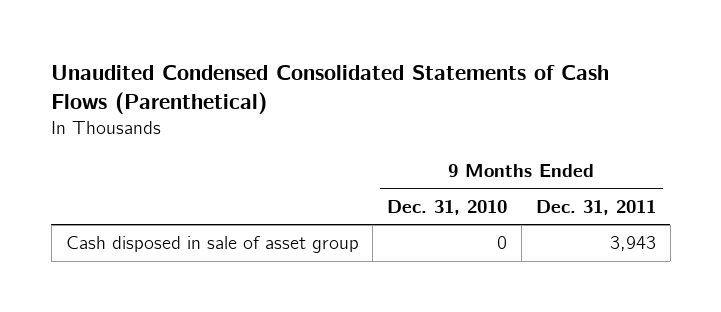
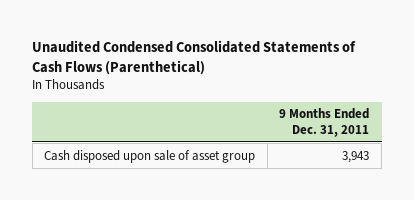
[387,199,508,215] Dec. 31, 2010 -> none
[65,236,359,254] Cash disposed in sale of asset group -> [44,149,256,163] Cash disposed upon sale of asset group

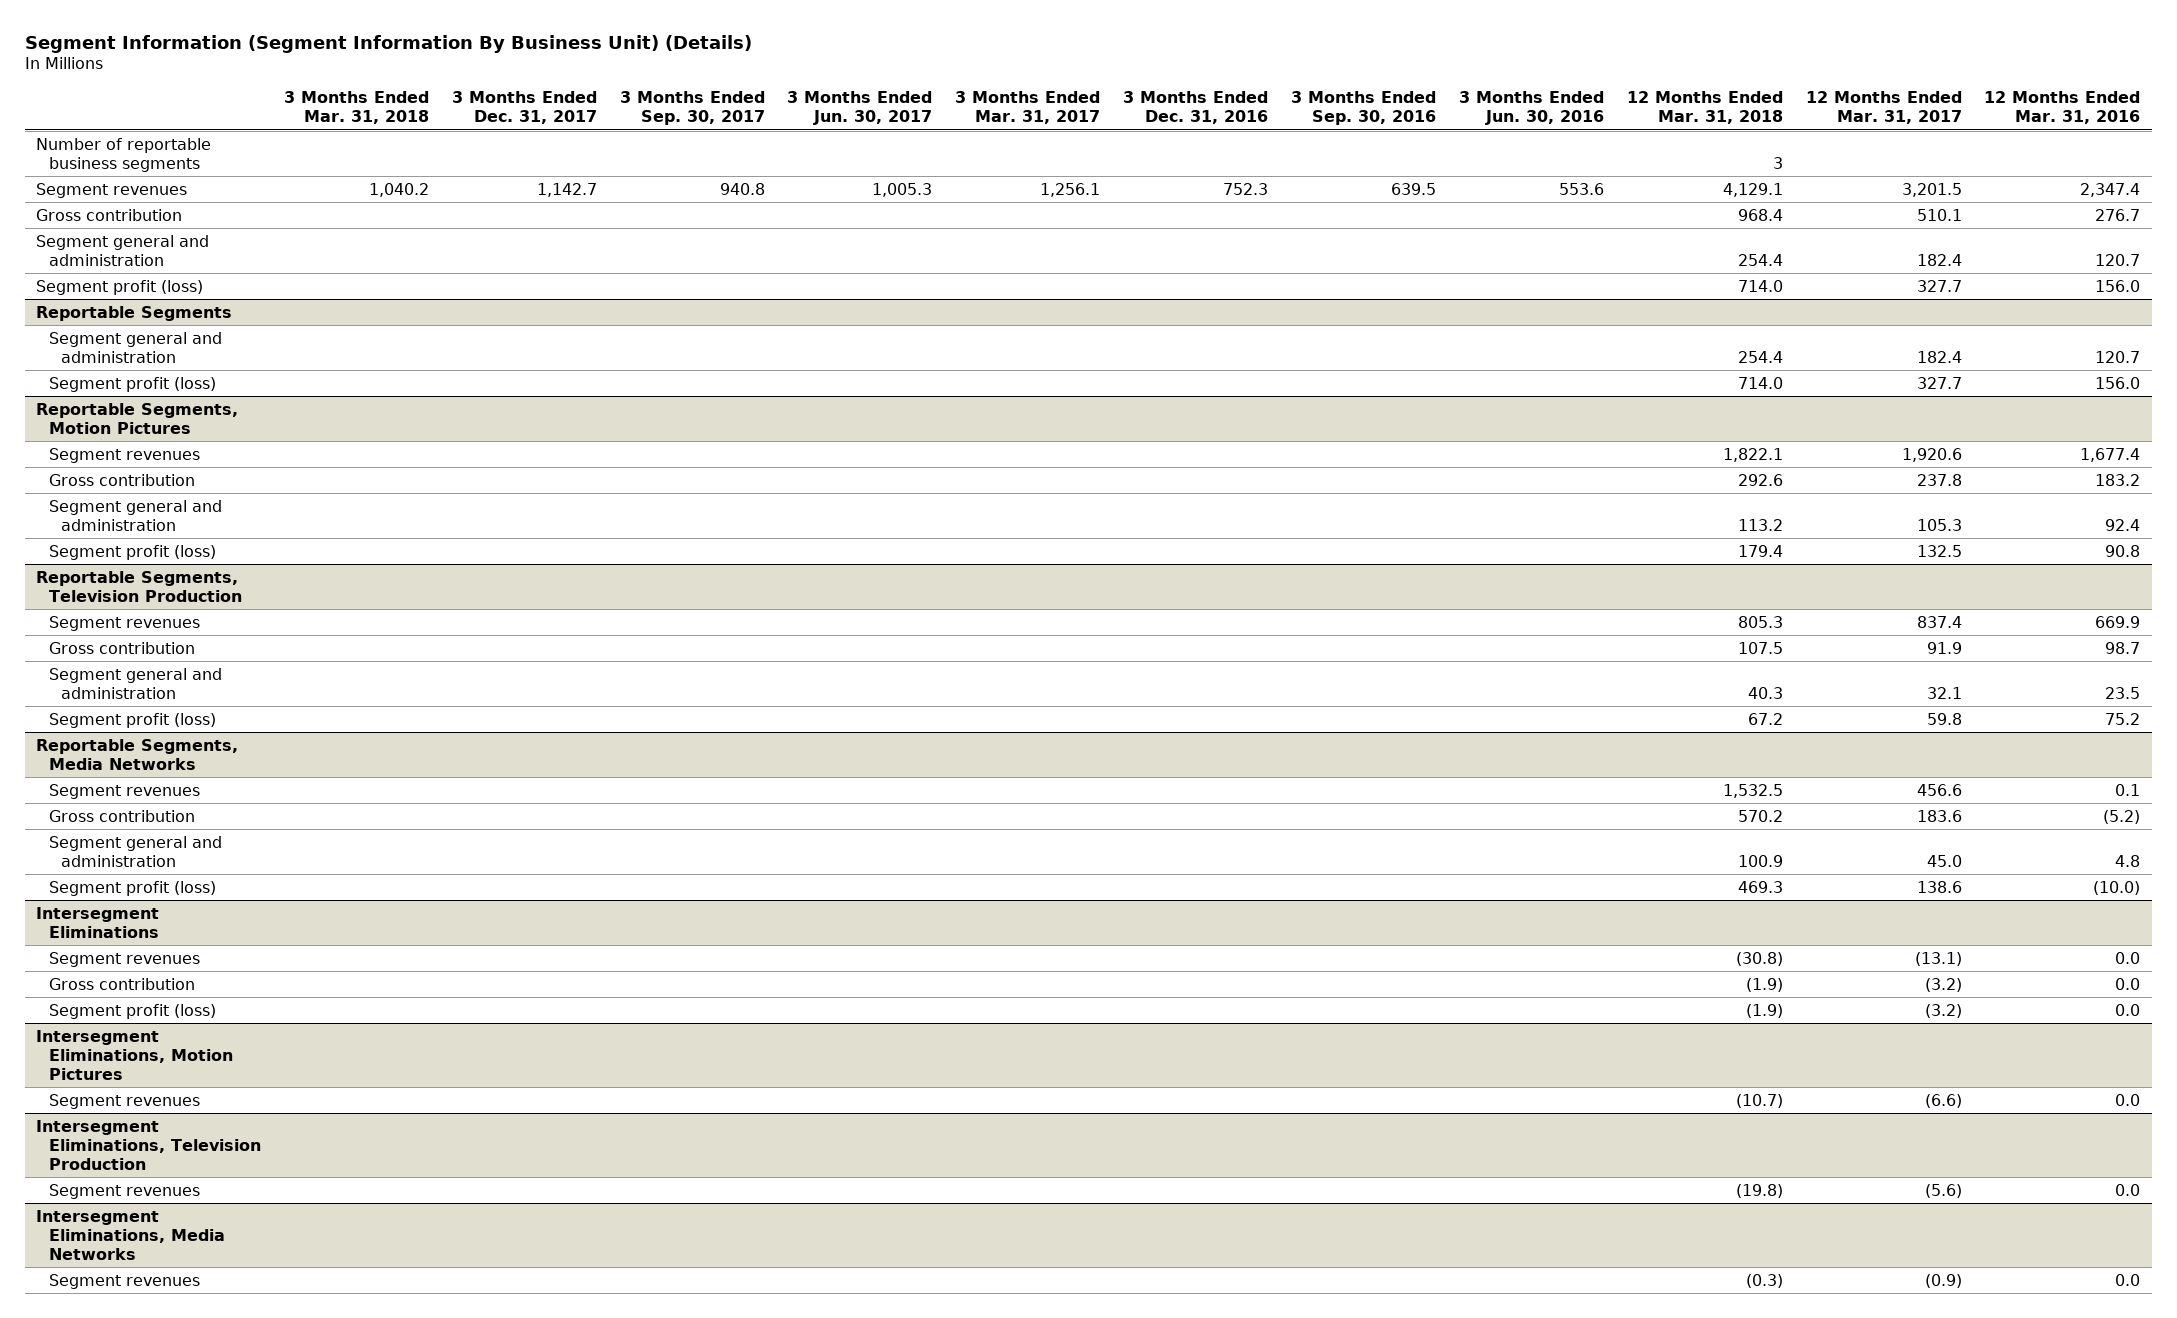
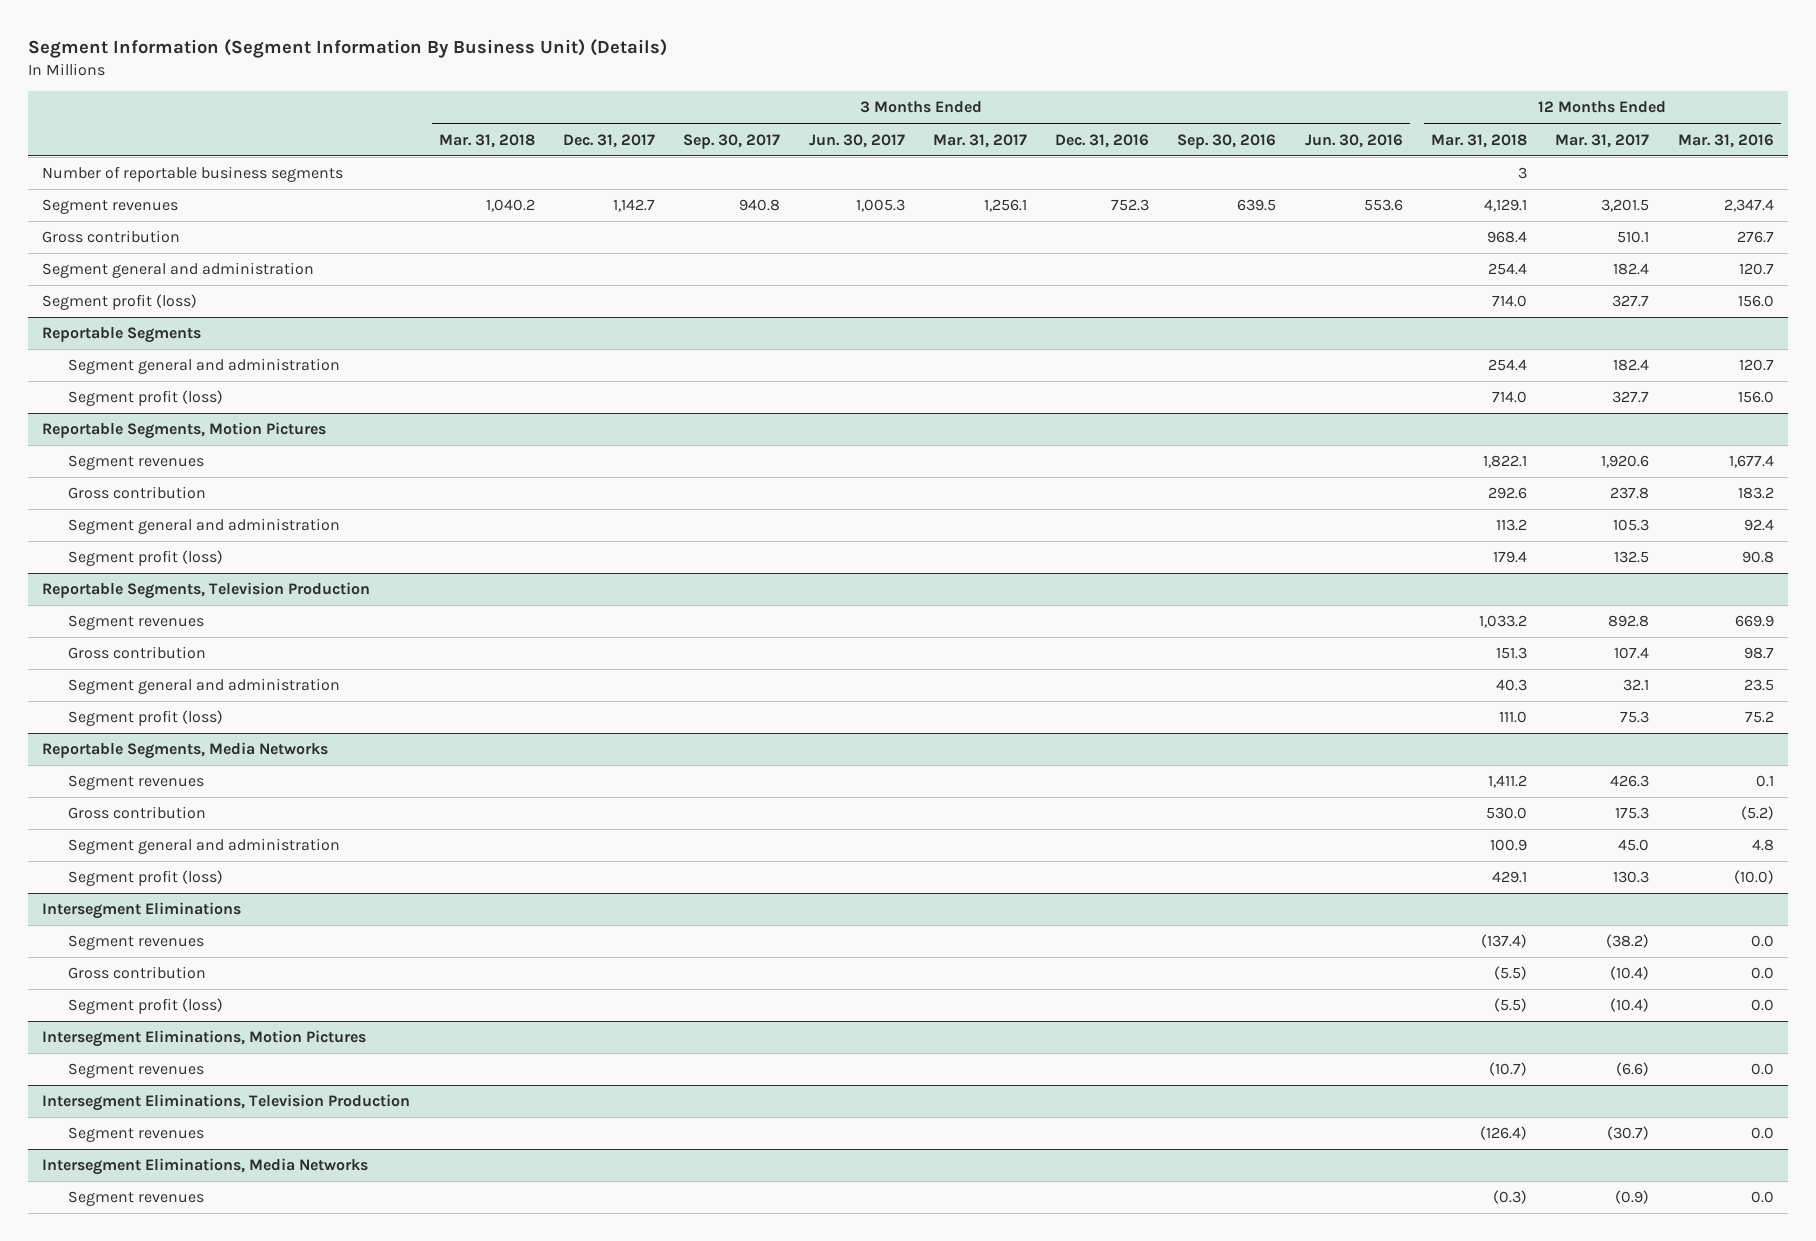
[1737,615,1783,628] 805.3 -> [1479,615,1528,629] 1,033.2
[1916,615,1962,628] 837.4 -> [1608,615,1650,628] 892.8
[1737,641,1783,654] 107.5 -> [1496,647,1528,660] 151.3
[1926,641,1962,654] 91.9 -> [1614,647,1650,660] 107.4
[1747,712,1783,725] 67.2 -> [1499,711,1528,724] 111.0
[1926,712,1962,725] 59.8 -> [1620,711,1650,724] 75.3
[1722,783,1783,798] 1,532.5 -> [1488,775,1528,789] 1,411.2
[1916,783,1962,796] 456.6 -> [1610,775,1650,788] 426.3
[1737,809,1783,822] 570.2 -> [1486,807,1528,820] 530.0
[1916,809,1962,822] 183.6 -> [1615,807,1650,820] 175.3
[1737,880,1783,893] 469.3 -> [1492,871,1528,884] 429.1
[1916,880,1962,893] 138.6 -> [1613,871,1650,884] 130.3
[1735,951,1783,966] (30.8) -> [1481,934,1528,949] (137.4)
[1914,951,1962,966] (13.1) -> [1606,934,1650,949] (38.2)
[1745,977,1783,992] (1.9) -> [1494,966,1528,981] (5.5)
[1924,977,1962,992] (3.2) -> [1610,966,1650,981] (10.4)
[1745,1003,1783,1018] (1.9) -> [1494,998,1528,1013] (5.5)
[1924,1003,1962,1018] (3.2) -> [1610,998,1650,1013] (10.4)
[1735,1183,1783,1198] (19.8) -> [1480,1126,1528,1141] (126.4)
[1924,1183,1962,1198] (5.6) -> [1607,1126,1650,1141] (30.7)

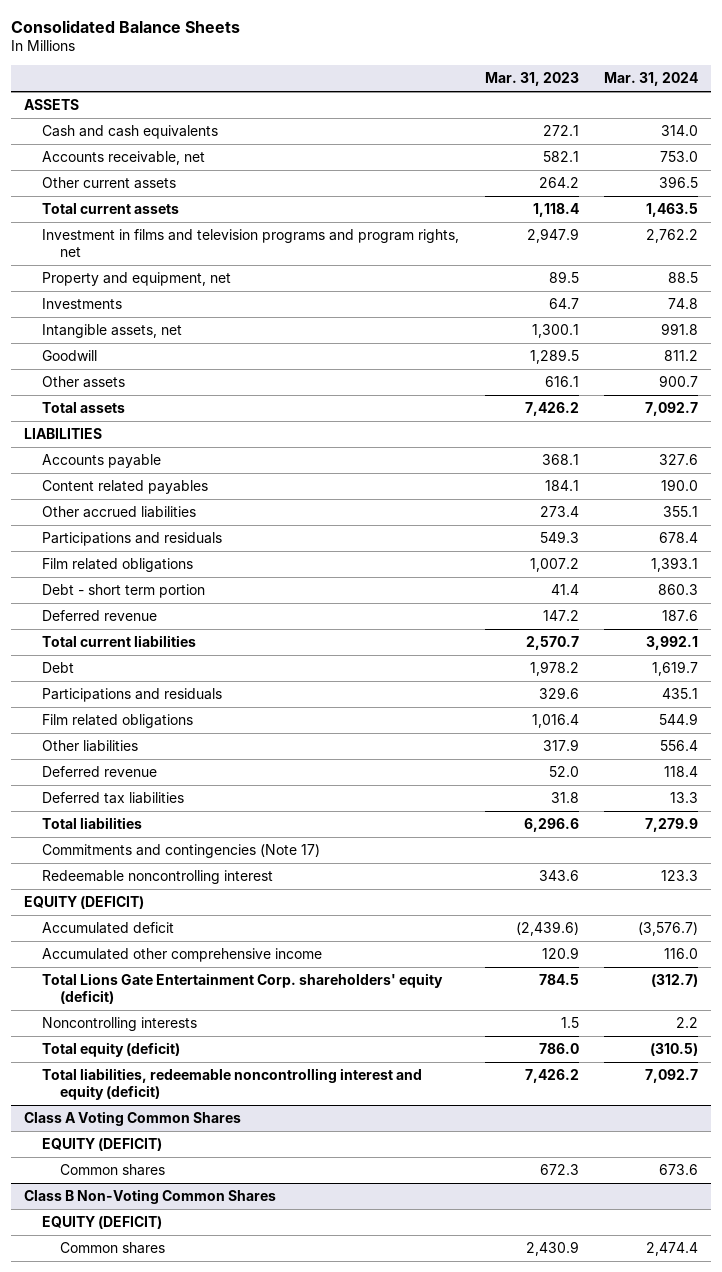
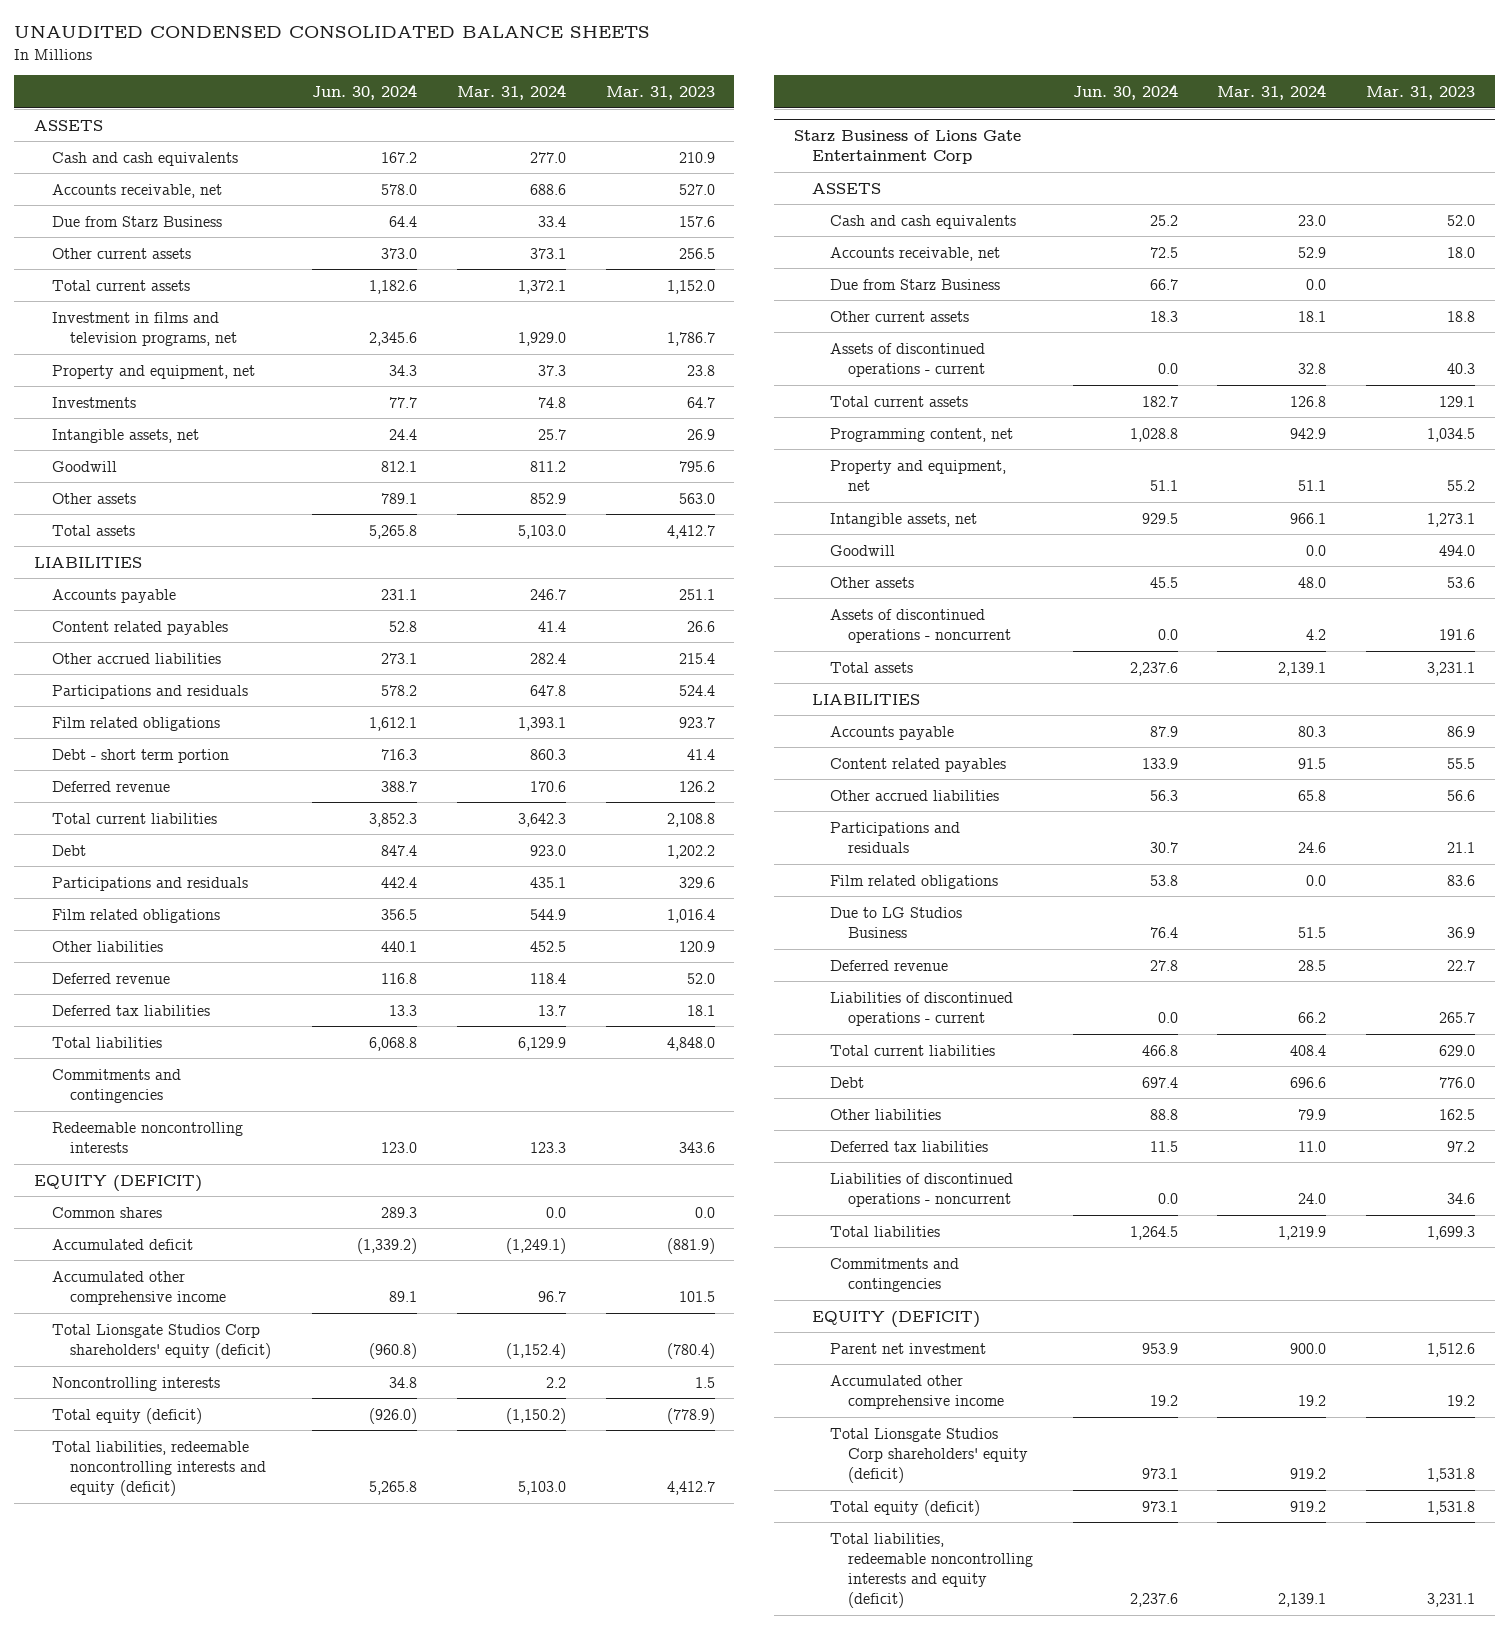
[11,19,241,33] Consolidated Balance Sheets -> [13,25,650,39] UNAUDITED CONDENSED CONSOLIDATED BALANCE SHEETS
none -> [312,83,418,100] Jun. 30, 2024
[542,124,579,136] 272.1 -> [678,151,715,163] 210.9
[661,124,699,136] 314.0 -> [530,151,567,163] 277.0
[542,150,579,162] 582.1 -> [678,183,715,195] 527.0
[660,150,699,162] 753.0 -> [530,183,567,195] 688.6
none -> [51,215,222,227] Due from Starz Business
[538,176,579,188] 264.2 -> [678,247,715,259] 256.5
[659,175,699,188] 396.5 -> [530,247,567,259] 373.1
[532,202,579,217] 1,118.4 -> [666,279,715,294] 1,152.0
[646,202,699,217] 1,463.5 -> [518,279,567,294] 1,372.1
[42,228,460,257] Investment in films and television programs and program rights, net -> [51,311,237,346] Investment in films and television programs, net
[526,227,579,243] 2,947.9 -> [666,331,715,346] 1,786.7
[646,228,699,243] 2,762.2 -> [518,331,567,346] 1,929.0
[548,270,579,283] 89.5 -> [686,364,715,376] 23.8
[668,271,699,283] 88.5 -> [538,364,567,376] 37.3
[531,323,579,338] 1,300.1 -> [686,428,715,440] 26.9
[661,322,699,335] 991.8 -> [538,428,567,440] 25.7
[529,348,579,364] 1,289.5 -> [678,460,715,472] 795.6
[544,375,579,387] 616.1 -> [678,492,715,504] 563.0
[659,374,699,387] 900.7 -> [530,492,567,504] 852.9
[524,401,579,416] 7,426.2 -> [666,524,715,539] 4,412.7
[645,401,699,416] 7,092.7 -> [518,524,567,539] 5,103.0
[541,453,579,465] 368.1 -> [678,588,715,600] 251.1
[659,453,699,465] 327.6 -> [530,588,567,600] 246.7
[544,479,579,491] 184.1 -> [686,620,715,632] 26.6
[661,478,699,491] 190.0 -> [538,620,567,632] 41.4
[539,505,579,517] 273.4 -> [678,652,715,664] 215.4
[663,505,699,517] 355.1 -> [530,652,567,664] 282.4
[539,530,579,543] 549.3 -> [678,684,715,696] 524.4
[659,531,699,543] 678.4 -> [530,684,567,696] 647.8
[529,557,579,572] 1,007.2 -> [678,716,715,728] 923.7
[542,609,579,621] 147.2 -> [678,780,715,792] 126.2
[662,609,699,621] 187.6 -> [530,780,567,792] 170.6
[525,635,579,650] 2,570.7 -> [666,812,715,827] 2,108.8
[646,635,699,650] 3,992.1 -> [518,812,567,827] 3,642.3
[529,660,579,676] 1,978.2 -> [666,844,715,859] 1,202.2
[652,660,699,676] 1,619.7 -> [530,844,567,856] 923.0
[542,738,579,751] 317.9 -> [678,940,715,952] 120.9
[660,739,699,751] 556.4 -> [530,940,567,952] 452.5
[550,791,579,803] 31.8 -> [686,1004,715,1016] 18.1
[670,791,699,803] 13.3 -> [538,1004,567,1016] 13.7
[523,817,579,832] 6,296.6 -> [666,1036,715,1051] 4,848.0
[645,817,699,832] 7,279.9 -> [518,1036,567,1051] 6,129.9
[42,843,321,858] Commitments and contingencies (Note 17) -> [51,1068,181,1103] Commitments and contingencies
[42,869,274,884] Redeemable noncontrolling interest -> [51,1121,243,1153] Redeemable noncontrolling interests
none -> [51,1206,162,1218] Common shares
[515,920,579,936] (2,439.6) -> [666,1237,715,1254] (881.9)
[638,921,699,936] (3,576.7) -> [506,1237,567,1254] (1,249.1)
[541,946,579,959] 120.9 -> [678,1290,715,1302] 101.5
[664,947,699,959] 116.0 -> [538,1290,567,1302] 96.7
[42,972,444,1004] Total Lions Gate Entertainment Corp. shareholders' equity (deficit) -> [51,1323,271,1359] Total Lionsgate Studios Corp shareholders' equity (deficit)
[538,973,579,985] 784.5 -> [666,1342,715,1359] (780.4)
[651,973,699,987] (312.7) -> [506,1342,567,1359] (1,152.4)
[24,1110,242,1126] Class A Voting Common Shares -> none
[42,1137,163,1151] EQUITY (DEFICIT) -> none
[60,1163,166,1176] Common shares -> none
[24,1188,277,1204] Class B Non-Voting Common Shares -> none
[538,1042,579,1054] 786.0 -> [666,1407,715,1424] (778.9)
[650,1042,699,1056] (310.5) -> [506,1407,567,1424] (1,150.2)
[42,1067,423,1100] Total liabilities, redeemable noncontrolling interest and equity (deficit) -> [51,1440,266,1496] Total liabilities, redeemable noncontrolling interests and equity (deficit)
[524,1068,579,1083] 7,426.2 -> [666,1480,715,1495] 4,412.7
[645,1068,699,1083] 7,092.7 -> [518,1480,567,1495] 5,103.0
none -> [793,129,1021,164] Starz Business of Lions Gate Entertainment Corp
none -> [811,182,881,194] ASSETS
none -> [829,214,1016,229] Cash and cash equivalents
none -> [829,246,1000,261] Accounts receivable, net
none -> [829,278,1000,290] Due from Starz Business
none -> [829,310,969,322] Other current assets
none -> [829,342,985,377] Assets of discontinued operations - current
none -> [829,395,968,407] Total current assets
none -> [829,427,1013,442] Programming content, net
none -> [829,459,1006,491] Property and equipment, net
none -> [829,512,977,527] Intangible assets, net
none -> [829,544,895,556] Goodwill
none -> [829,576,914,588] Other assets
none -> [829,608,1011,643] Assets of discontinued operations - noncurrent
none -> [829,661,913,673] Total assets
none -> [811,693,920,705] LIABILITIES
none -> [829,725,954,740] Accounts payable
none -> [829,757,1006,772] Content related payables
none -> [829,789,999,801] Other accrued liabilities
none -> [829,821,960,853] Participations and residuals
none -> [829,874,998,889] Film related obligations
none -> [829,906,962,938] Due to LG Studios Business
none -> [829,959,948,971] Deferred revenue
none -> [829,991,1013,1026] Liabilities of discontinued operations - current
none -> [829,1044,995,1056] Total current liabilities
none -> [829,1076,864,1088] Debt
none -> [829,1108,941,1120] Other liabilities
none -> [829,1140,988,1152] Deferred tax liabilities
none -> [829,1172,1013,1207] Liabilities of discontinued operations - noncurrent
none -> [829,1225,940,1237] Total liabilities
none -> [829,1257,959,1292] Commitments and contingencies
[60,1241,166,1254] Common shares -> none
none -> [829,1342,986,1354] Parent net investment
none -> [829,1374,1004,1409] Accumulated other comprehensive income
none -> [829,1427,1028,1483] Total Lionsgate Studios Corp shareholders' equity (deficit)
none -> [829,1499,980,1516] Total equity (deficit)
none -> [829,1532,1033,1608] Total liabilities, redeemable noncontrolling interests and equity (deficit)

